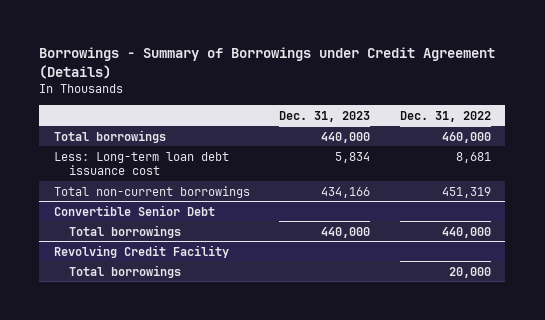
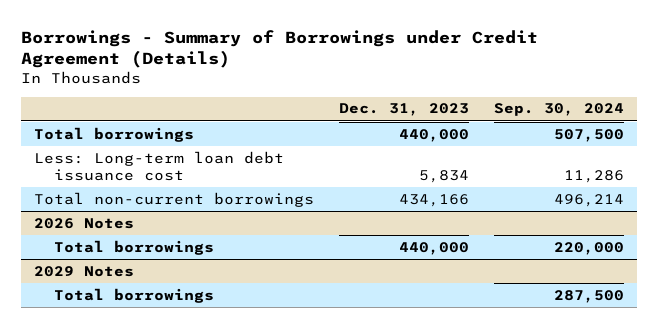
[399,110,491,122] Dec. 31, 2022 -> none
none -> [494,103,625,117] Sep. 30, 2024
[53,204,215,216] Convertible Senior Debt -> [33,217,134,229] 2026 Notes
[53,244,229,258] Revolving Credit Facility -> none
none -> [33,265,134,277] 2029 Notes

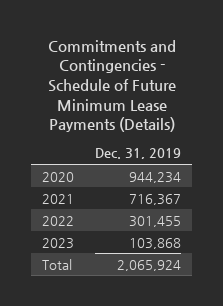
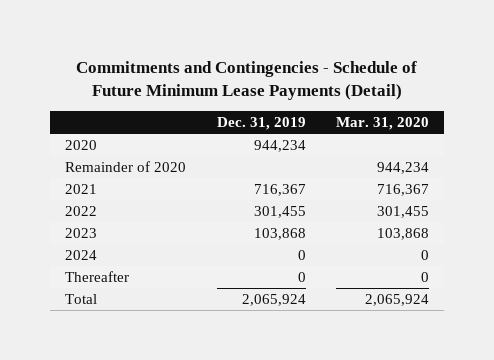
[47,39,176,133] Commitments and Contingencies - Schedule of Future Minimum Lease Payments (Details) -> [76,61,418,101] Commitments and Contingencies - Schedule of Future Minimum Lease Payments (Detail)
none -> [335,117,429,131] Mar. 31, 2020
none -> [65,161,187,173] Remainder of 2020
none -> [65,250,98,261] 2024
none -> [65,271,130,283] Thereafter

